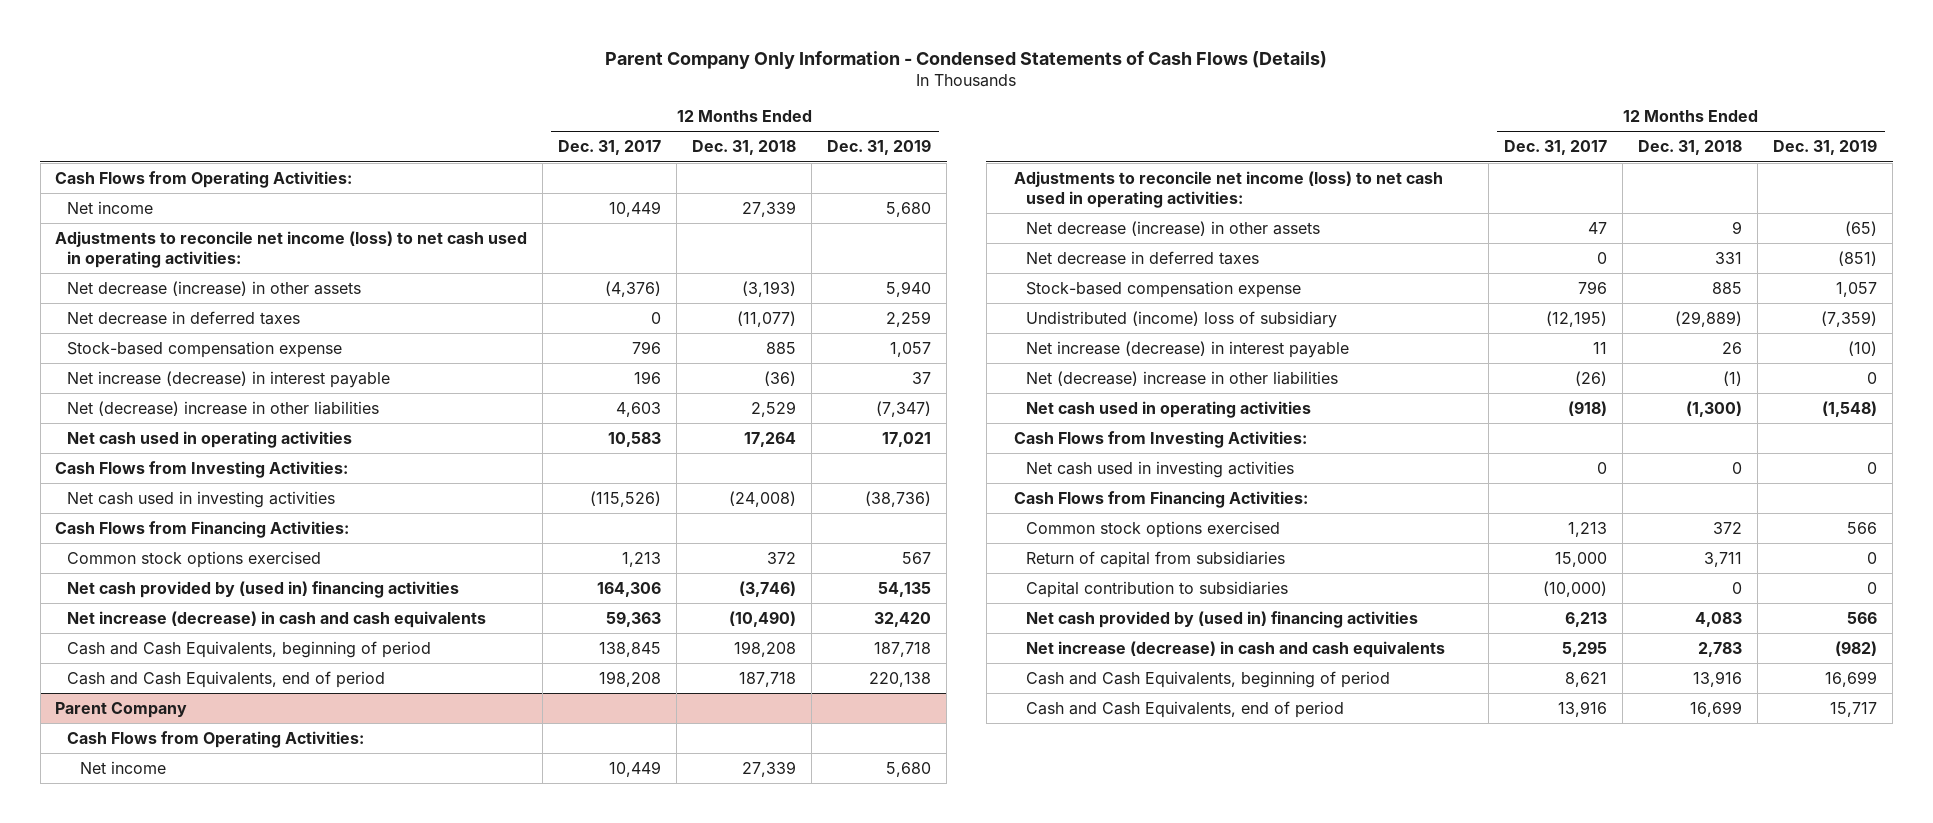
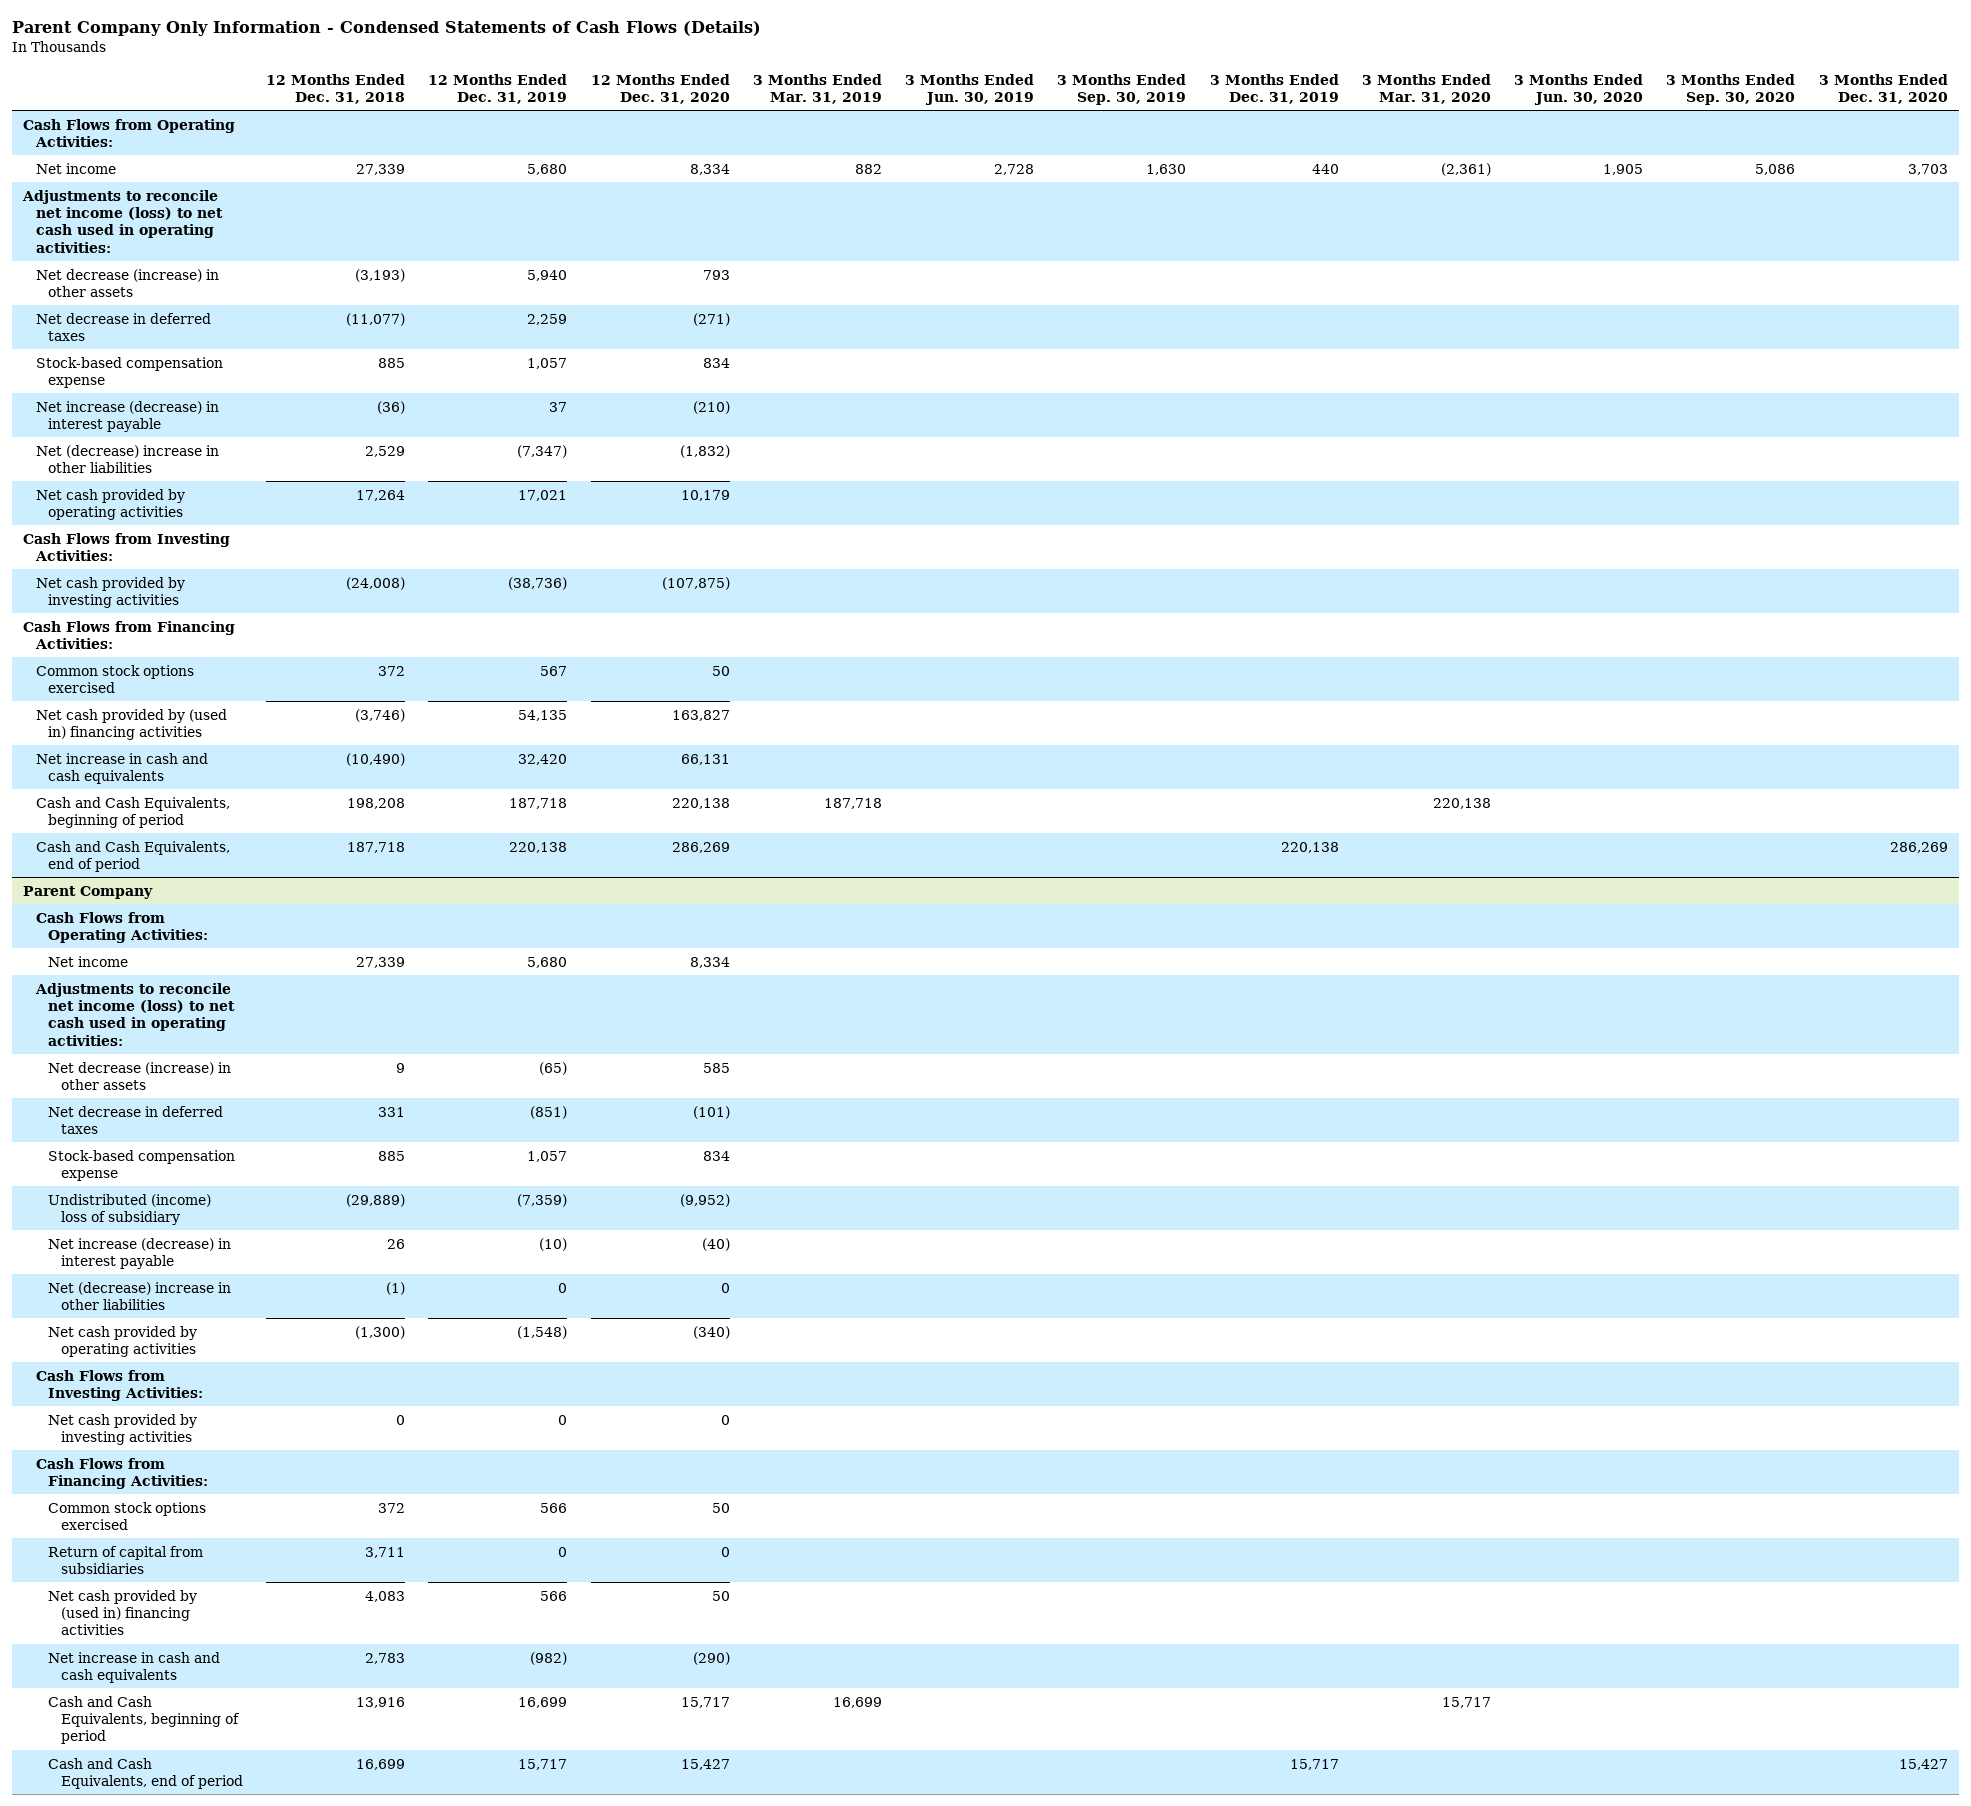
[558,140,662,156] Dec. 31, 2017 -> none
none -> [590,73,730,105] 12 Months Ended Dec. 31, 2020
none -> [752,73,882,105] 3 Months Ended Mar. 31, 2019
none -> [905,73,1035,106] 3 Months Ended Jun. 30, 2019
none -> [1057,73,1187,106] 3 Months Ended Sep. 30, 2019
none -> [1209,73,1339,105] 3 Months Ended Dec. 31, 2019
none -> [1361,73,1491,105] 3 Months Ended Mar. 31, 2020
none -> [1514,73,1644,106] 3 Months Ended Jun. 30, 2020
none -> [1666,73,1796,106] 3 Months Ended Sep. 30, 2020
none -> [1818,73,1948,105] 3 Months Ended Dec. 31, 2020
[67,430,353,448] Net cash used in operating activities -> [35,488,185,520] Net cash provided by operating activities
[67,490,336,508] Net cash used in investing activities -> [35,576,185,608] Net cash provided by investing activities
[67,610,487,628] Net increase (decrease) in cash and cash equivalents -> [35,752,208,784] Net increase in cash and cash equivalents
[1025,400,1311,418] Net cash used in operating activities -> [48,1325,198,1357] Net cash provided by operating activities
[1025,460,1294,478] Net cash used in investing activities -> [48,1413,198,1445] Net cash provided by investing activities
[1025,580,1288,598] Capital contribution to subsidiaries -> none
[1025,640,1445,658] Net increase (decrease) in cash and cash equivalents -> [48,1651,221,1683] Net increase in cash and cash equivalents

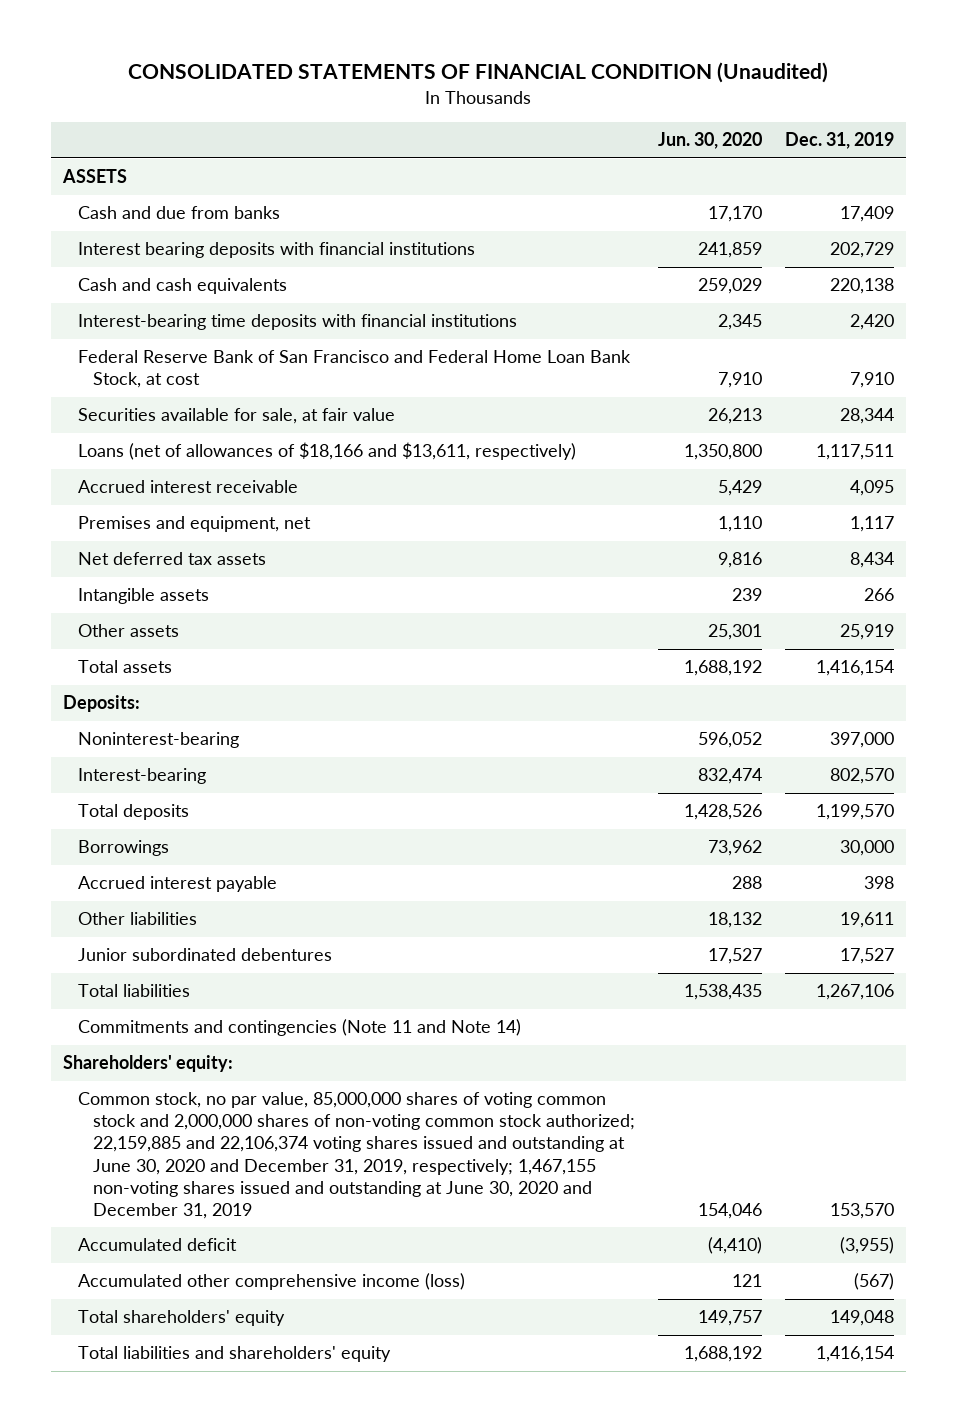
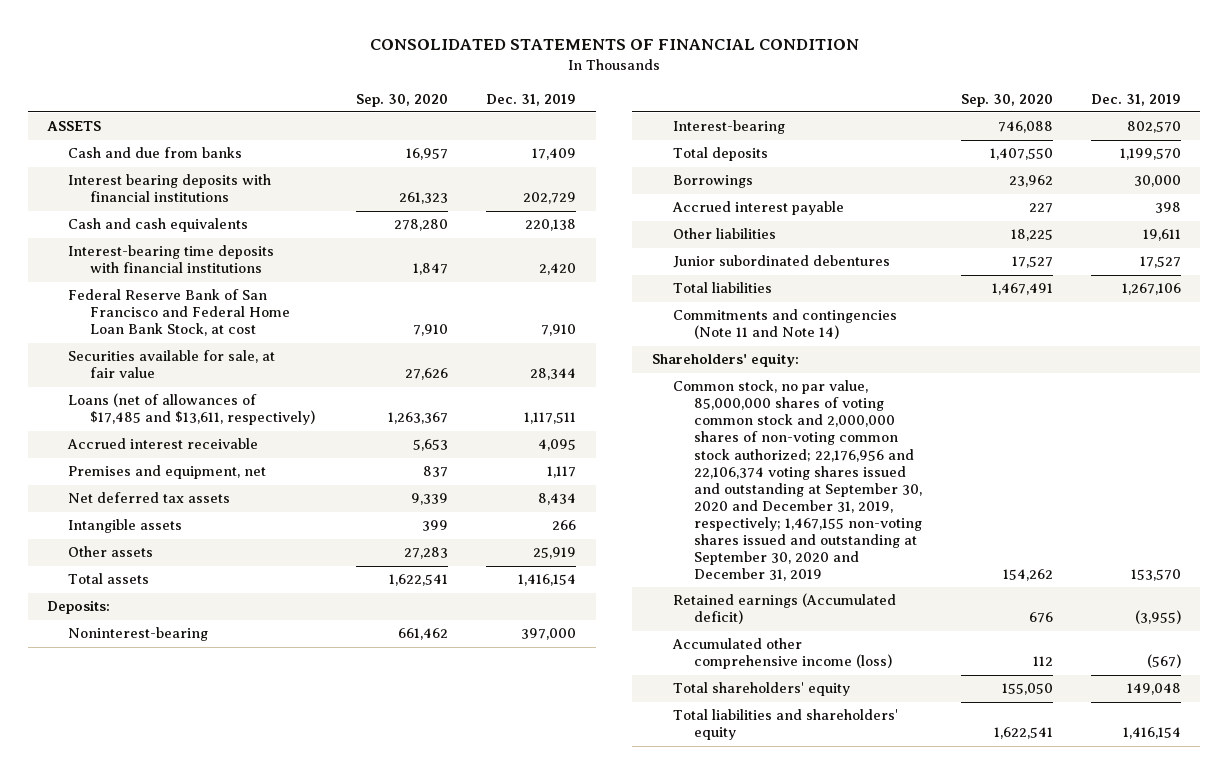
[128,62,829,84] CONSOLIDATED STATEMENTS OF FINANCIAL CONDITION (Unaudited) -> [369,39,859,51] CONSOLIDATED STATEMENTS OF FINANCIAL CONDITION
[657,132,762,150] Jun. 30, 2020 -> none
none -> [355,93,448,107] Sep. 30, 2020
[77,442,576,461] Loans (net of allowances of $18,166 and $13,611, respectively) -> [68,393,315,426] Loans (net of allowances of $17,485 and $13,611, respectively)
[77,1092,635,1219] Common stock, no par value, 85,000,000 shares of voting common stock and 2,000,000 shares of non-voting common stock authorized; 22,159,885 and 22,106,374 voting shares issued and outstanding at June 30, 2020 and December 31, 2019, respectively; 1,467,155 non-voting shares issued and outstanding at June 30, 2020 and December 31, 2019 -> [672,380,923,581] Common stock, no par value, 85,000,000 shares of voting common stock and 2,000,000 shares of non-voting common stock authorized; 22,176,956 and 22,106,374 voting shares issued and outstanding at September 30, 2020 and December 31, 2019, respectively; 1,467,155 non-voting shares issued and outstanding at September 30, 2020 and December 31, 2019
[77,1238,237,1252] Accumulated deficit -> [672,593,896,625] Retained earnings (Accumulated deficit)

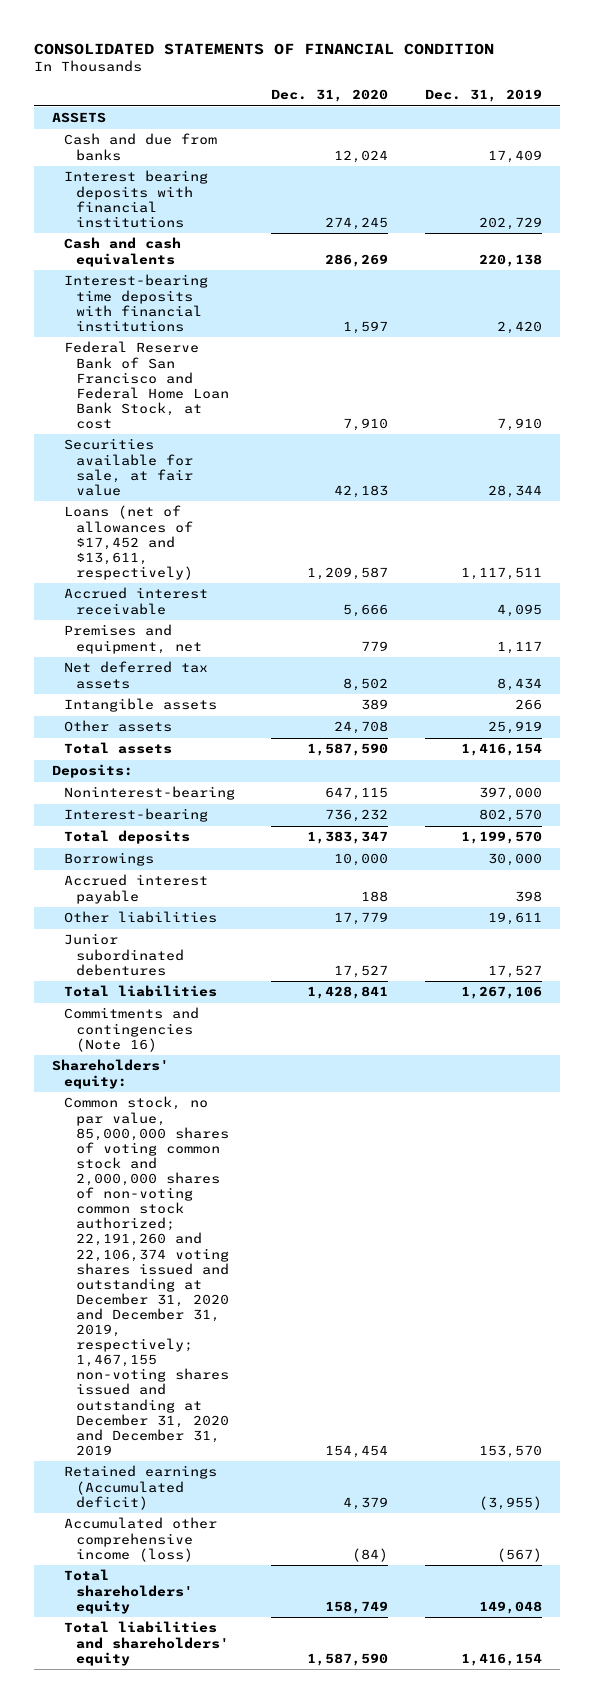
[355,93,448,107] Sep. 30, 2020 -> none
none -> [271,89,389,103] Dec. 31, 2020
[68,393,315,426] Loans (net of allowances of $17,485 and $13,611, respectively) -> [64,505,194,580] Loans (net of allowances of $17,452 and $13,611, respectively)
[672,309,897,340] Commitments and contingencies (Note 11 and Note 14) -> [64,1007,200,1052] Commitments and contingencies (Note 16)
[672,380,923,581] Common stock, no par value, 85,000,000 shares of voting common stock and 2,000,000 shares of non-voting common stock authorized; 22,176,956 and 22,106,374 voting shares issued and outstanding at September 30, 2020 and December 31, 2019, respectively; 1,467,155 non-voting shares issued and outstanding at September 30, 2020 and December 31, 2019 -> [64,1096,230,1456] Common stock, no par value, 85,000,000 shares of voting common stock and 2,000,000 shares of non-voting common stock authorized; 22,191,260 and 22,106,374 voting shares issued and outstanding at December 31, 2020 and December 31, 2019, respectively; 1,467,155 non-voting shares issued and outstanding at December 31, 2020 and December 31, 2019

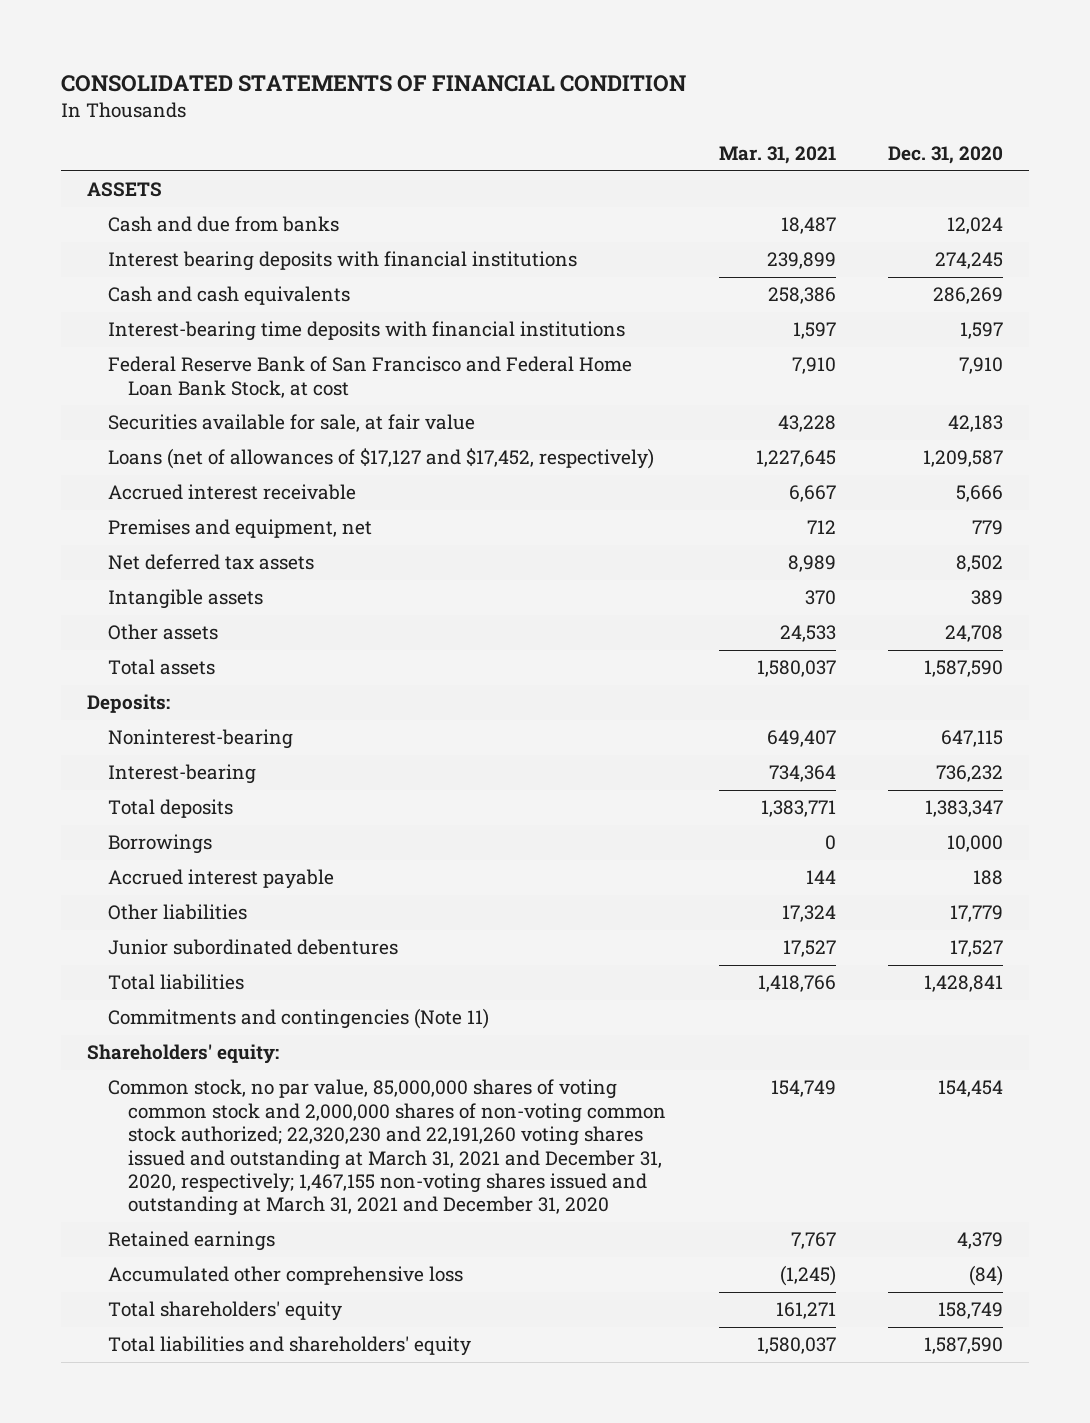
[424,89,542,103] Dec. 31, 2019 -> none
none -> [718,146,836,165] Mar. 31, 2021
[64,505,194,580] Loans (net of allowances of $17,452 and $13,611, respectively) -> [107,448,654,470] Loans (net of allowances of $17,127 and $17,452, respectively)
[64,1007,200,1052] Commitments and contingencies (Note 16) -> [107,1008,489,1030] Commitments and contingencies (Note 11)
[64,1096,230,1456] Common stock, no par value, 85,000,000 shares of voting common stock and 2,000,000 shares of non-voting common stock authorized; 22,191,260 and 22,106,374 voting shares issued and outstanding at December 31, 2020 and December 31, 2019, respectively; 1,467,155 non-voting shares issued and outstanding at December 31, 2020 and December 31, 2019 -> [107,1079,667,1217] Common stock, no par value, 85,000,000 shares of voting common stock and 2,000,000 shares of non-voting common stock authorized; 22,320,230 and 22,191,260 voting shares issued and outstanding at March 31, 2021 and December 31, 2020, respectively; 1,467,155 non-voting shares issued and outstanding at March 31, 2021 and December 31, 2020
[64,1465,218,1510] Retained earnings (Accumulated deficit) -> [107,1231,275,1252] Retained earnings
[64,1517,218,1562] Accumulated other comprehensive income (loss) -> [107,1266,463,1286] Accumulated other comprehensive loss

